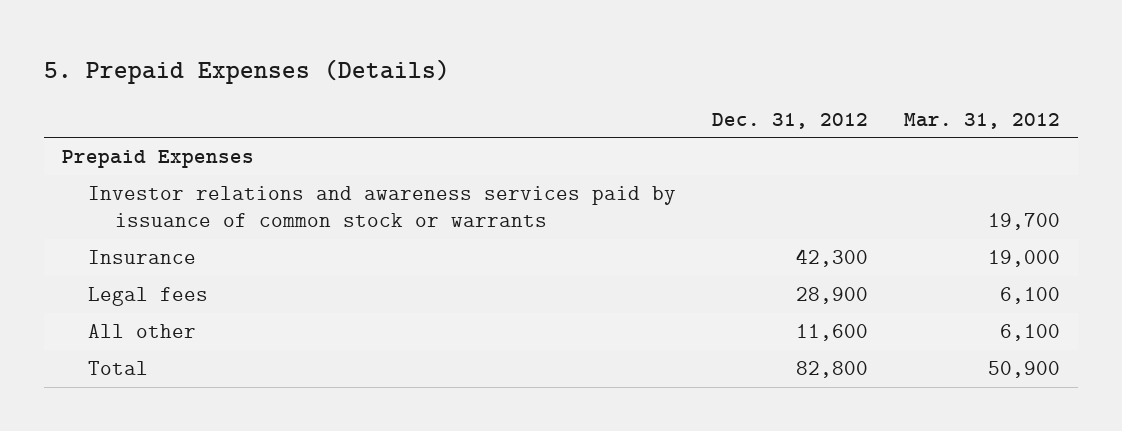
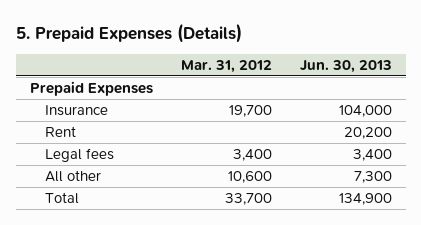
[712,112,869,129] Dec. 31, 2012 -> none
none -> [299,59,392,73] Jun. 30, 2013
[88,186,677,228] Investor relations and awareness services paid by issuance of common stock or warrants -> none
[988,250,1061,268] 19,000 -> [228,105,272,118] 19,700
none -> [45,126,77,138] Rent
[1000,287,1061,305] 6,100 -> [232,149,272,162] 3,400
[1000,324,1061,342] 6,100 -> [227,171,272,184] 10,600
[988,361,1061,379] 50,900 -> [224,193,272,206] 33,700

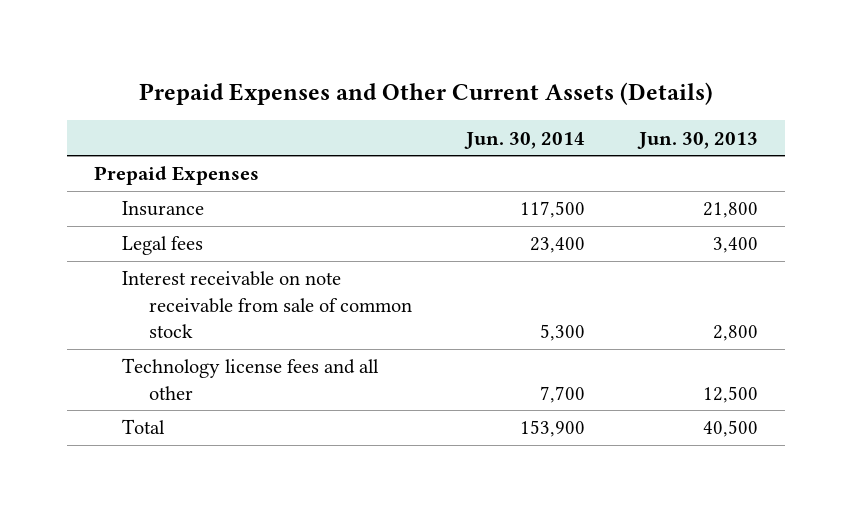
[15,22,242,43] 5. Prepaid Expenses (Details) -> [139,81,714,105] Prepaid Expenses and Other Current Assets (Details)
[180,59,272,73] Mar. 31, 2012 -> none
none -> [464,131,586,149] Jun. 30, 2014
[45,126,77,138] Rent -> none
[338,105,392,118] 104,000 -> [703,202,759,219] 21,800
none -> [121,271,413,338] Interest receivable on note receivable from sale of common stock
[45,170,102,183] All other -> [121,358,379,400] Technology license fees and all other
[353,171,392,184] 7,300 -> [703,385,759,403] 12,500
[338,193,392,206] 134,900 -> [703,420,759,438] 40,500

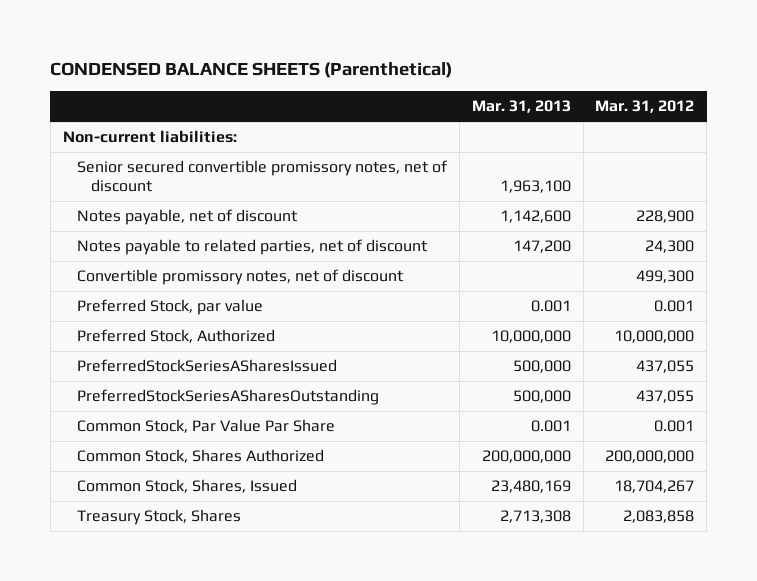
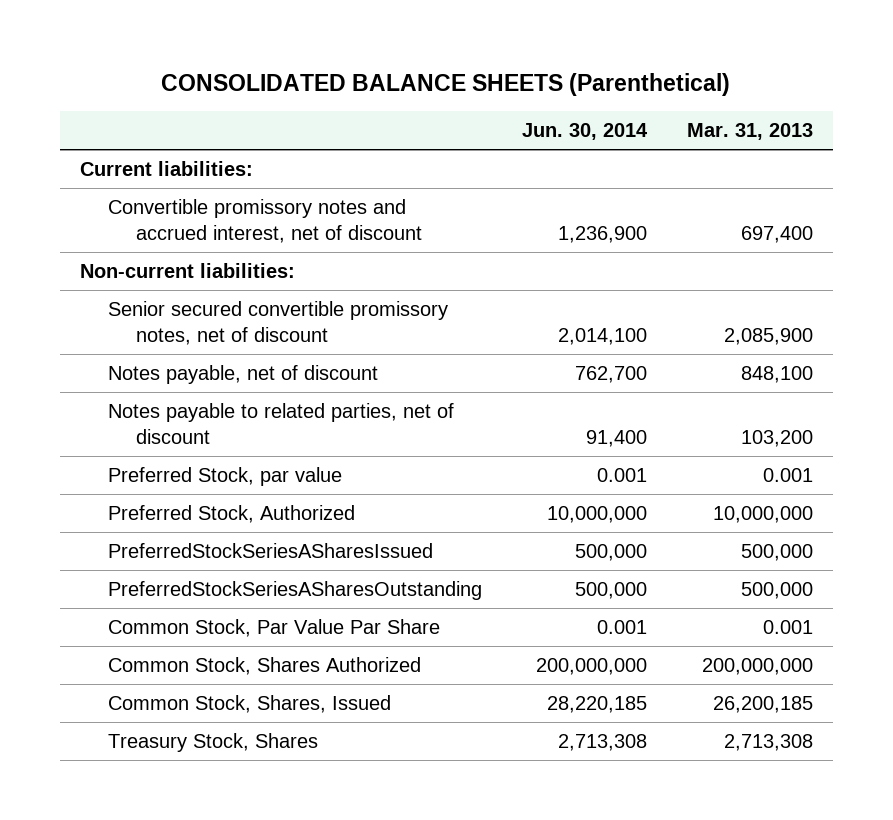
[50,61,453,78] CONDENSED BALANCE SHEETS (Parenthetical) -> [161,73,731,97] CONSOLIDATED BALANCE SHEETS (Parenthetical)
[595,100,695,114] Mar. 31, 2012 -> none
none -> [521,122,648,140] Jun. 30, 2014
none -> [80,161,254,177] Current liabilities:
none -> [108,199,422,243] Convertible promissory notes and accrued interest, net of discount
[76,269,404,286] Convertible promissory notes, net of discount -> none
[499,179,571,193] 1,963,100 -> [723,327,813,345] 2,085,900
[499,210,571,224] 1,142,600 -> [740,366,813,384] 848,100
[512,240,571,254] 147,200 -> [740,429,813,447] 103,200
[490,480,571,494] 23,480,169 -> [712,696,813,714] 26,200,185

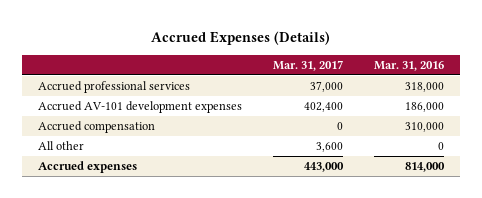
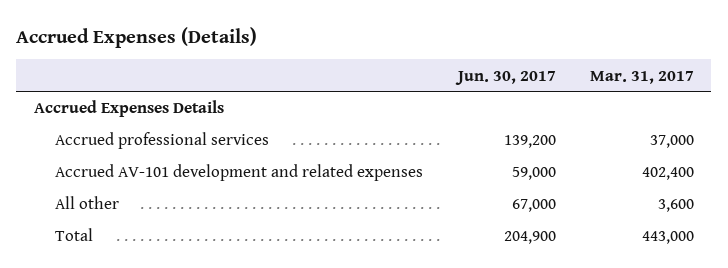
[374,60,445,71] Mar. 31, 2016 -> none
none -> [454,70,556,85] Jun. 30, 2017
none -> [33,100,224,118] Accrued Expenses Details
[37,121,155,134] Accrued compensation -> none
[37,101,242,114] Accrued AV-101 development expenses -> [55,164,424,182] Accrued AV-101 development and related expenses
[37,161,137,174] Accrued expenses -> [55,228,94,242] Total

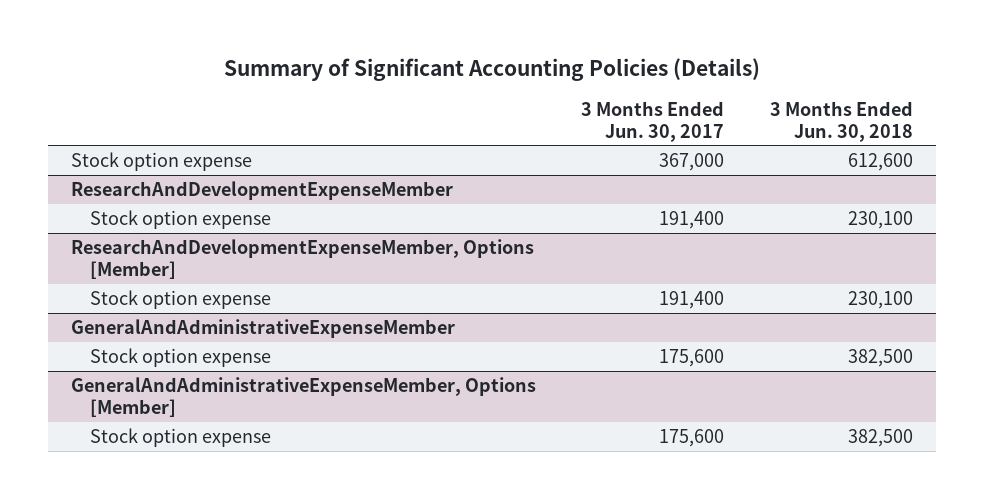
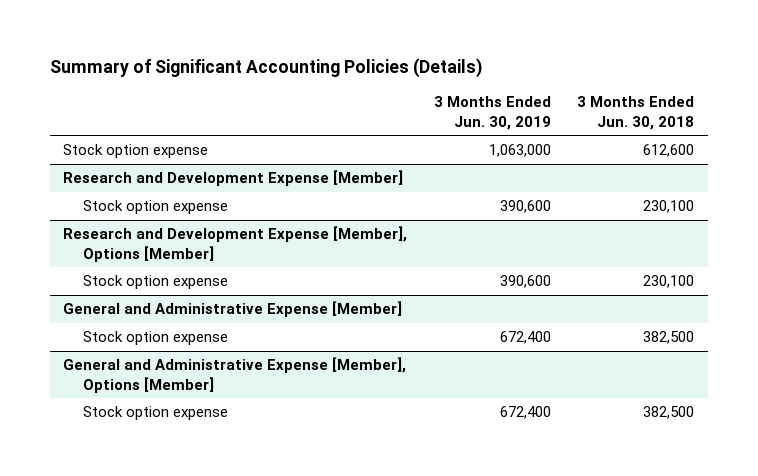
[581,100,725,142] 3 Months Ended Jun. 30, 2017 -> none
none -> [433,96,551,131] 3 Months Ended Jun. 30, 2019
[70,180,453,200] ResearchAndDevelopmentExpenseMember -> [63,170,404,187] Research and Development Expense [Member]
[70,238,534,280] ResearchAndDevelopmentExpenseMember, Options [Member] -> none
none -> [63,226,408,262] Research and Development Expense [Member], Options [Member]
[70,318,455,338] GeneralAndAdministrativeExpenseMember -> [63,301,403,318] General and Administrative Expense [Member]
[70,376,536,418] GeneralAndAdministrativeExpenseMember, Options [Member] -> none
none -> [63,357,407,393] General and Administrative Expense [Member], Options [Member]

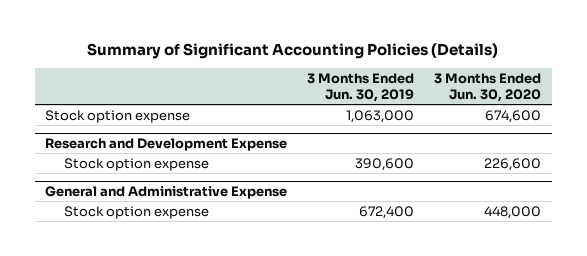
[577,96,695,131] 3 Months Ended Jun. 30, 2018 -> none
none -> [434,72,542,103] 3 Months Ended Jun. 30, 2020
[82,200,228,215] Stock option expense -> none
[63,226,408,262] Research and Development Expense [Member], Options [Member] -> none
[63,170,404,187] Research and Development Expense [Member] -> [45,137,288,151] Research and Development Expense
[82,331,228,346] Stock option expense -> none
[63,357,407,393] General and Administrative Expense [Member], Options [Member] -> none
[63,301,403,318] General and Administrative Expense [Member] -> [45,185,288,199] General and Administrative Expense

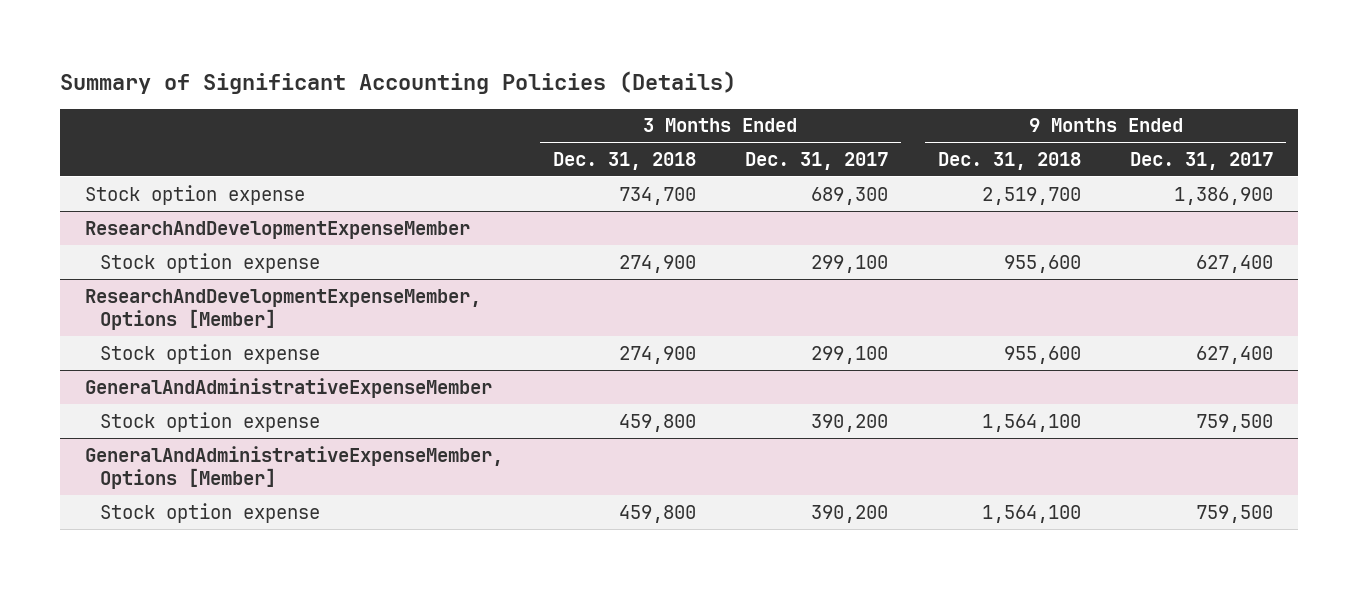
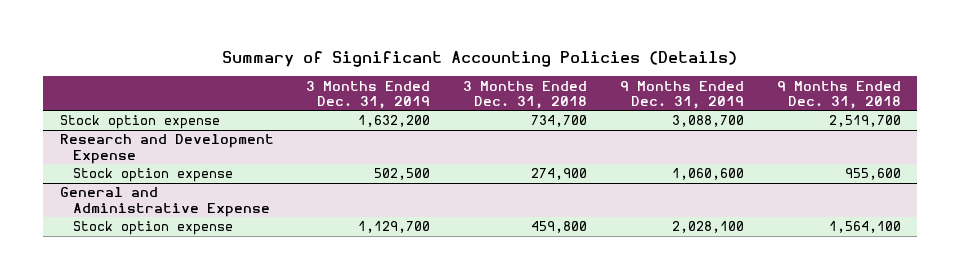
[745,152,889,171] Dec. 31, 2017 -> none
[1130,152,1274,171] Dec. 31, 2017 -> none
none -> [306,80,431,109] 3 Months Ended Dec. 31, 2019
none -> [619,80,744,109] 9 Months Ended Dec. 31, 2019
[100,252,321,273] Stock option expense -> none
[84,288,481,330] ResearchAndDevelopmentExpenseMember, Options [Member] -> none
[84,220,470,239] ResearchAndDevelopmentExpenseMember -> [59,134,274,164] Research and Development Expense
[100,411,321,432] Stock option expense -> none
[84,445,503,489] GeneralAndAdministrativeExpenseMember, Options [Member] -> none
[84,377,492,398] GeneralAndAdministrativeExpenseMember -> [59,187,271,217] General and Administrative Expense

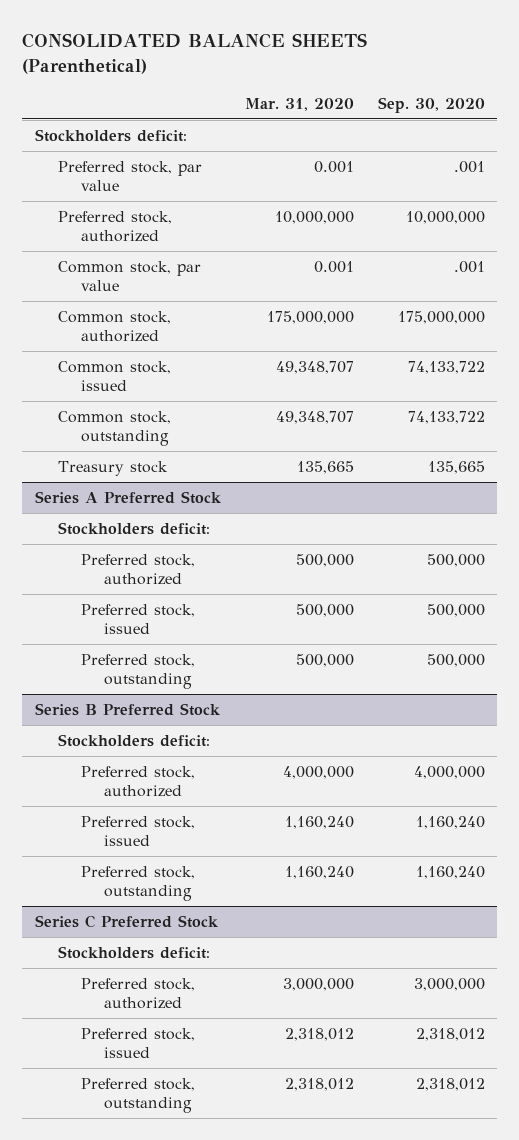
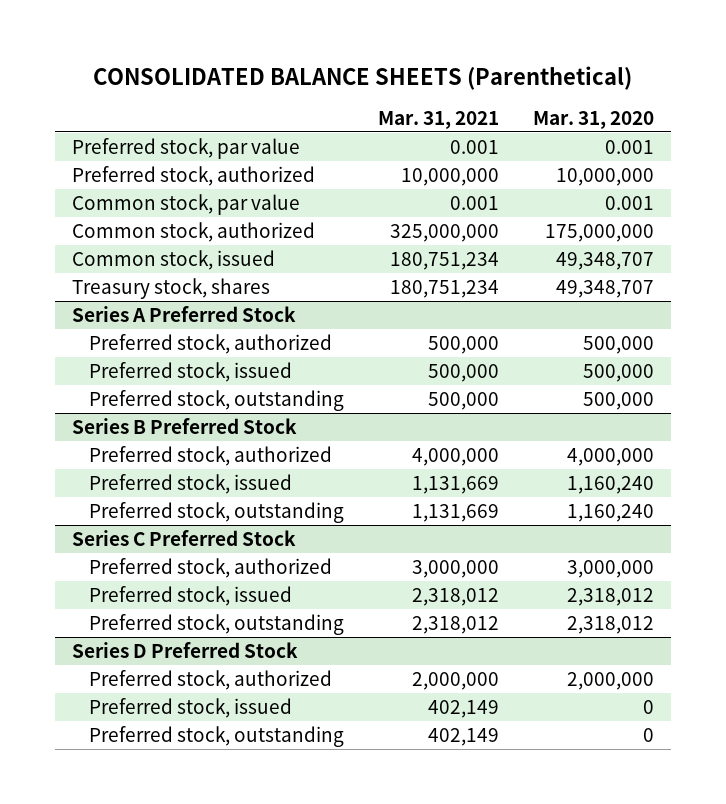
[377,96,485,113] Sep. 30, 2020 -> none
none -> [378,110,500,129] Mar. 31, 2021
[34,128,187,142] Stockholders deficit: -> none
[57,410,171,446] Common stock, outstanding -> none
[57,460,168,476] Treasury stock -> [72,278,271,300] Treasury stock, shares
[296,460,354,474] 135,665 -> [556,280,655,299] 49,348,707
[57,521,210,535] Stockholders deficit: -> none
[57,733,210,747] Stockholders deficit: -> none
[57,945,210,959] Stockholders deficit: -> none
none -> [72,642,299,659] Series D Preferred Stock
none -> [89,670,333,691] Preferred stock, authorized
none -> [89,698,293,719] Preferred stock, issued
none -> [89,726,345,748] Preferred stock, outstanding

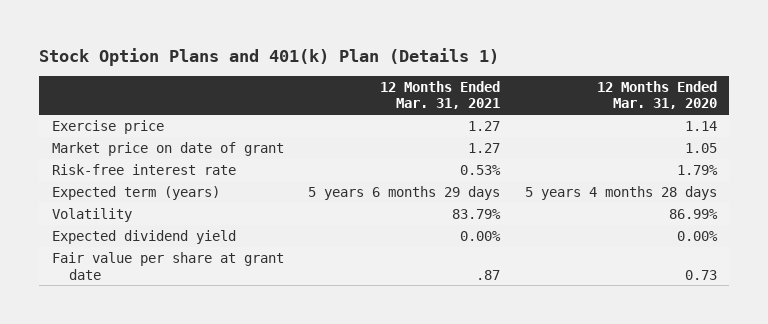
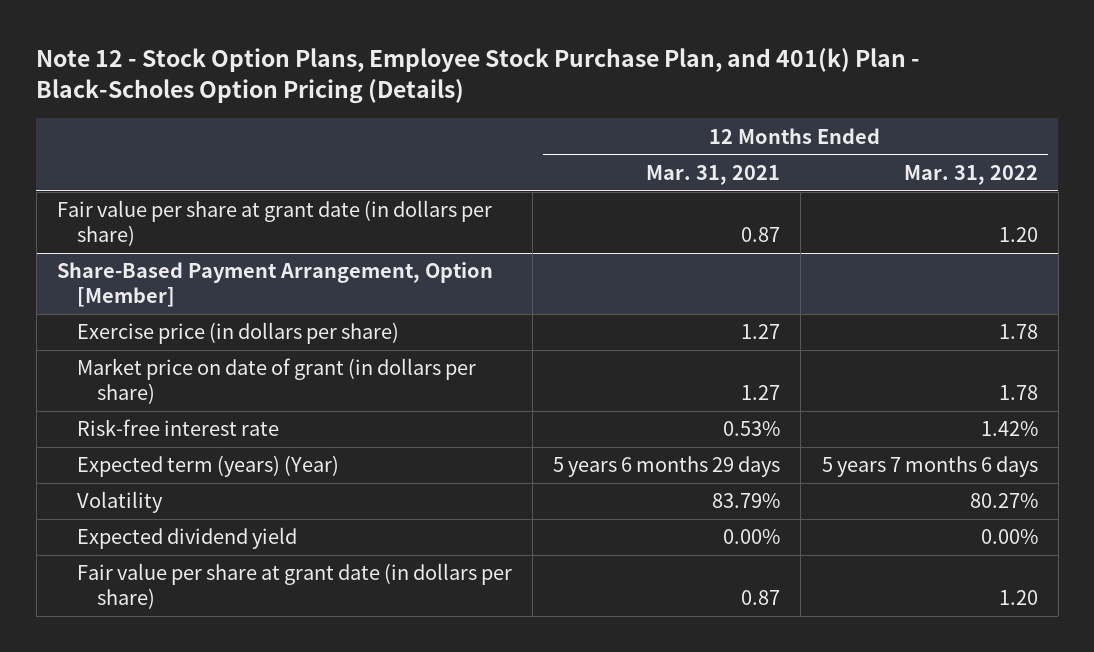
[39,47,500,66] Stock Option Plans and 401(k) Plan (Details 1) -> [36,48,921,105] Note 12 - Stock Option Plans, Employee Stock Purchase Plan, and 401(k) Plan - Black-Scholes Option Pricing (Details)
[596,80,717,110] 12 Months Ended Mar. 31, 2020 -> none
none -> [903,164,1038,185] Mar. 31, 2022
none -> [56,200,492,246] Fair value per share at grant date (in dollars per share)
none -> [56,262,493,307] Share-Based Payment Arrangement, Option [Member]
[51,120,164,135] Exercise price -> [77,322,400,345] Exercise price (in dollars per share)
[51,142,284,157] Market price on date of grant -> [77,358,477,404] Market price on date of grant (in dollars per share)
[51,186,220,201] Expected term (years) -> [77,455,340,478] Expected term (years) (Year)
[51,252,284,280] Fair value per share at grant date -> [77,563,513,609] Fair value per share at grant date (in dollars per share)
[476,269,501,280] .87 -> [741,589,781,605] 0.87

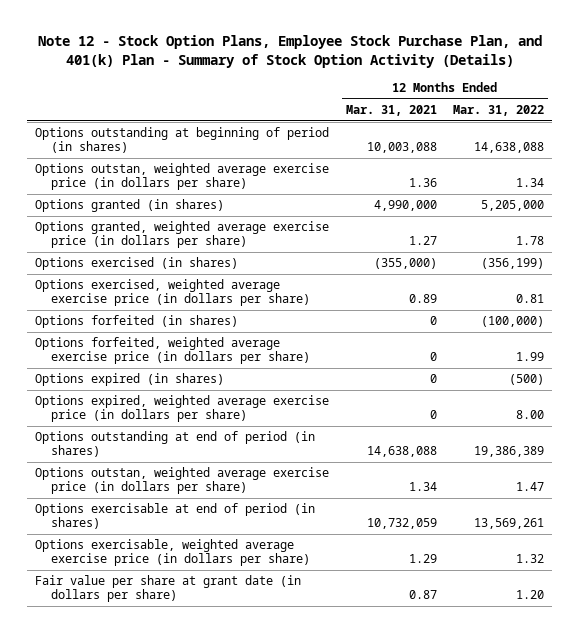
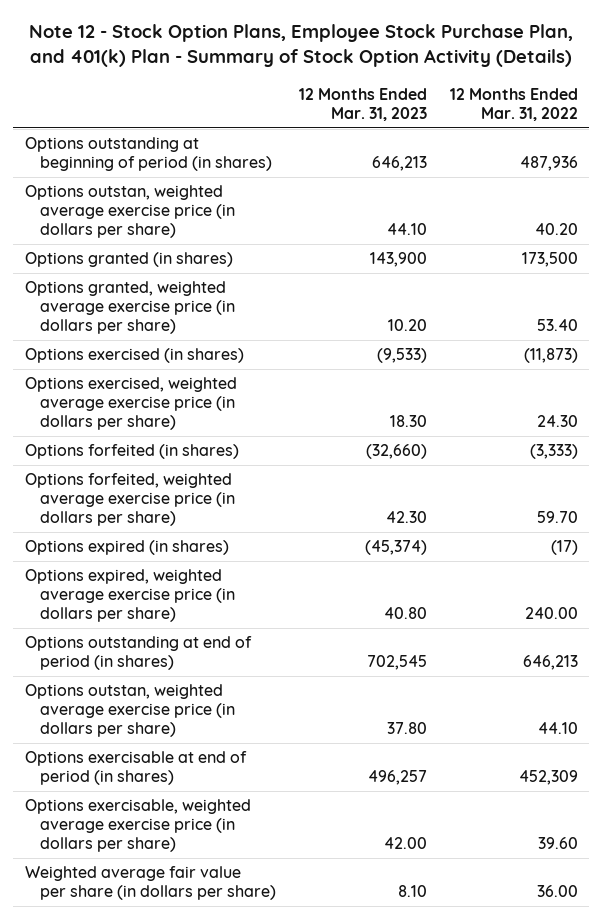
[345,105,437,117] Mar. 31, 2021 -> none
none -> [298,87,427,121] 12 Months Ended Mar. 31, 2023
[473,142,544,154] 14,638,088 -> [519,156,578,172] 487,936
[515,178,544,188] 1.34 -> [534,222,578,235] 40.20
[480,200,544,212] 5,205,000 -> [521,252,578,268] 173,500
[515,236,544,246] 1.78 -> [536,318,578,331] 53.40
[480,258,544,270] (356,199) -> [523,348,578,364] (11,873)
[515,294,544,304] 0.81 -> [536,414,578,427] 24.30
[480,316,544,328] (100,000) -> [529,444,578,460] (3,333)
[515,352,544,362] 1.99 -> [536,510,578,523] 59.70
[508,374,544,386] (500) -> [550,540,578,556] (17)
[515,410,544,420] 8.00 -> [524,606,578,619] 240.00
[473,446,544,458] 19,386,389 -> [522,655,578,671] 646,213
[515,482,544,492] 1.47 -> [537,721,578,734] 44.10
[473,518,544,530] 13,569,261 -> [518,770,578,786] 452,309
[515,554,544,564] 1.32 -> [537,836,578,849] 39.60
[35,575,302,603] Fair value per share at grant date (in dollars per share) -> [24,866,276,901] Weighted average fair value per share (in dollars per share)
[515,590,544,600] 1.20 -> [536,885,578,898] 36.00

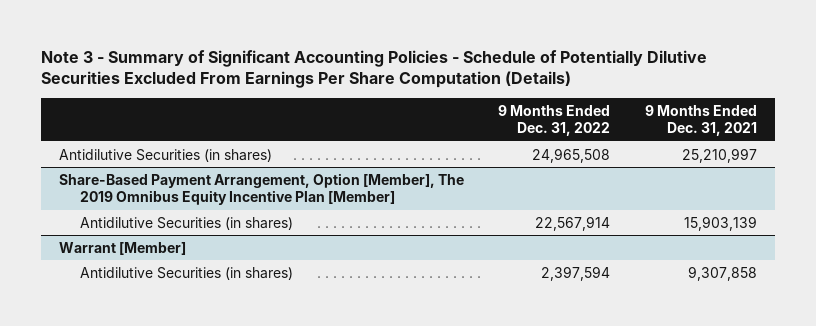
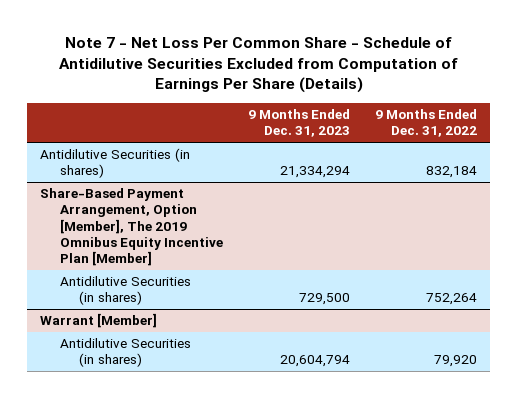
[41,49,708,89] Note 3 - Summary of Significant Accounting Policies - Schedule of Potentially Dilutive Securities Excluded From Earnings Per Share Computation (Details) -> [58,36,458,94] Note 7 - Net Loss Per Common Share - Schedule of Antidilutive Securities Excluded from Computation of Earnings Per Share (Details)
[645,104,758,137] 9 Months Ended Dec. 31, 2021 -> none
none -> [248,109,351,138] 9 Months Ended Dec. 31, 2023
[532,147,611,163] 24,965,508 -> [426,166,478,179] 832,184
[535,215,611,231] 22,567,914 -> [426,293,478,306] 752,264
[541,265,611,281] 2,397,594 -> [434,355,478,368] 79,920

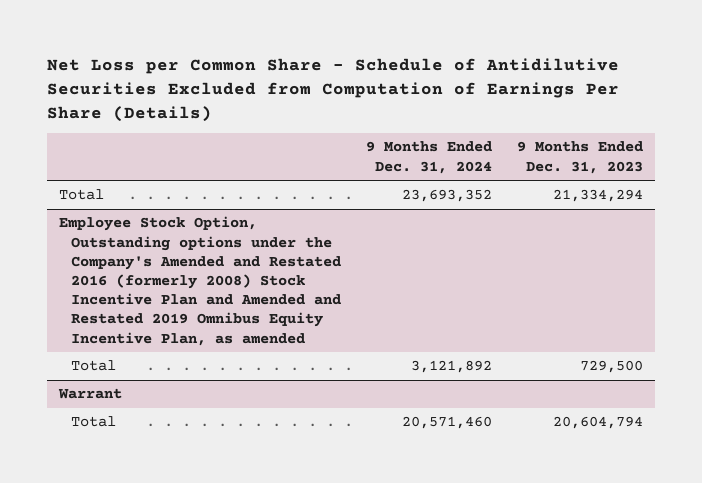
[58,36,458,94] Note 7 - Net Loss Per Common Share - Schedule of Antidilutive Securities Excluded from Computation of Earnings Per Share (Details) -> [46,58,619,122] Net Loss per Common Share - Schedule of Antidilutive Securities Excluded from Computation of Earnings Per Share (Details)
[375,109,478,138] 9 Months Ended Dec. 31, 2022 -> none
none -> [365,141,492,174] 9 Months Ended Dec. 31, 2024
[39,188,223,266] Share-Based Payment Arrangement, Option [Member], The 2019 Omnibus Equity Incentive Plan [Member] -> none
[39,148,190,179] Antidilutive Securities (in shares) -> [59,189,105,201] Total
none -> [59,216,341,346] Employee Stock Option, Outstanding options under the Company's Amended and Restated 2016 (formerly 2008) Stock Incentive Plan and Amended and Restated 2019 Omnibus Equity Incentive Plan, as amended
[59,276,191,306] Antidilutive Securities (in shares) -> [70,360,116,372] Total
[39,313,157,329] Warrant [Member] -> [58,388,123,400] Warrant
[59,338,191,368] Antidilutive Securities (in shares) -> [70,416,116,428] Total

